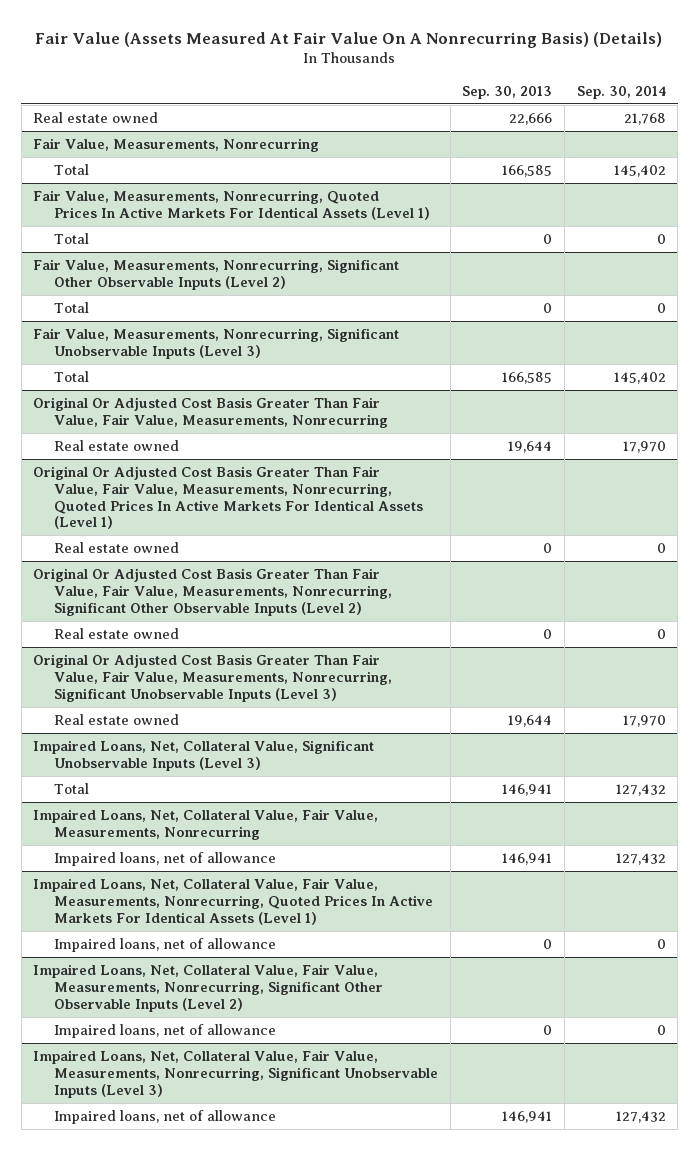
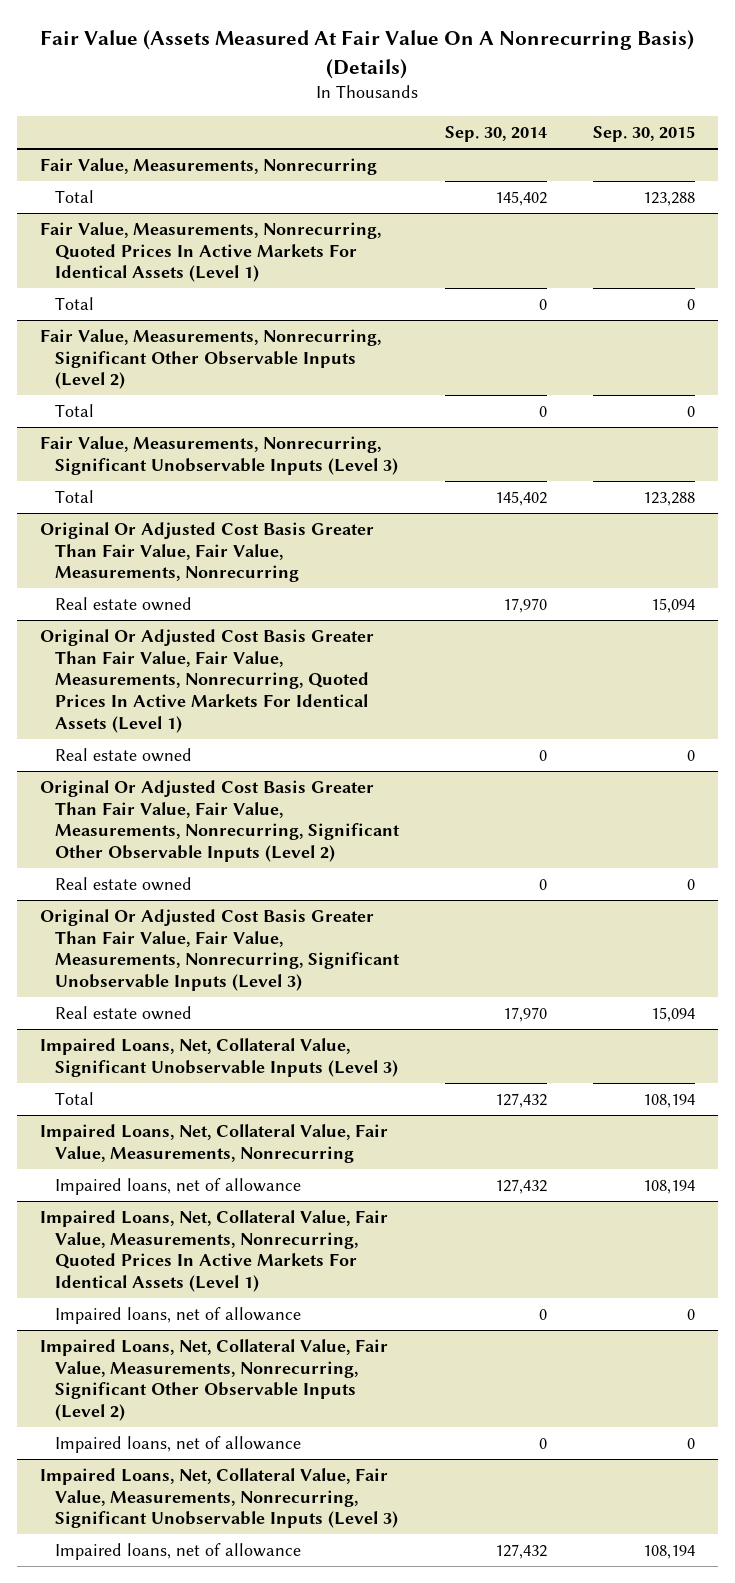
[462,85,553,99] Sep. 30, 2013 -> none
none -> [592,126,695,143] Sep. 30, 2015
[33,111,159,123] Real estate owned -> none

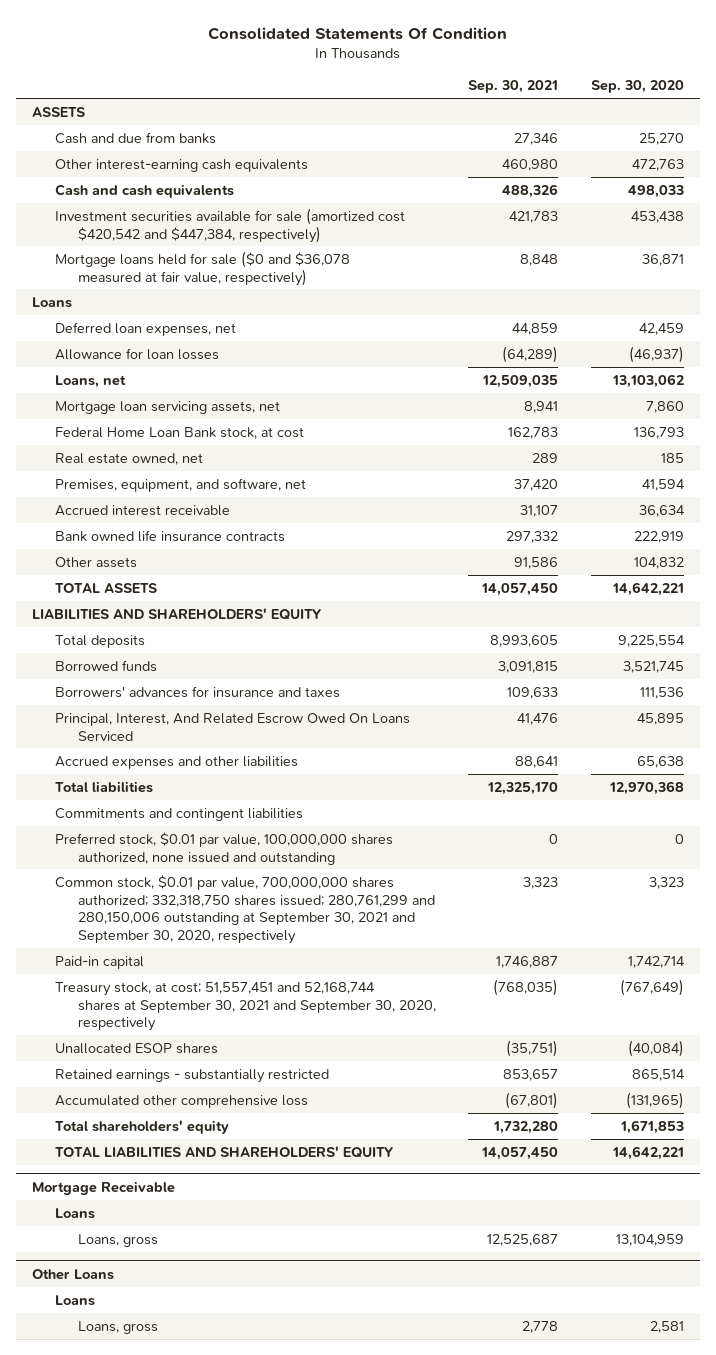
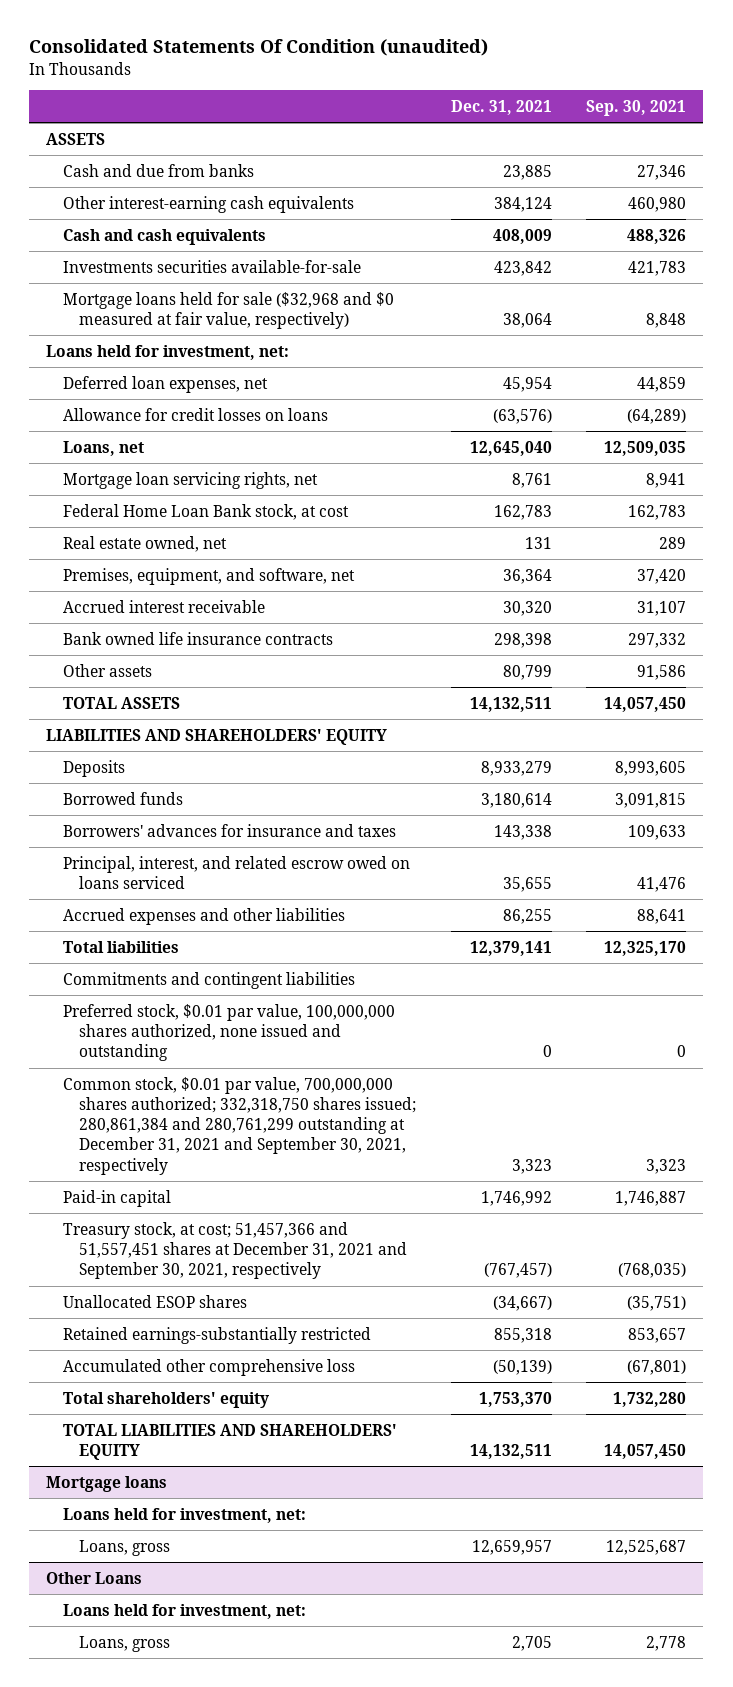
[208,26,508,40] Consolidated Statements Of Condition -> [29,39,489,57] Consolidated Statements Of Condition (unaudited)
[590,80,684,94] Sep. 30, 2020 -> none
none -> [450,100,552,116] Dec. 31, 2021
[55,207,406,243] Investment securities available for sale (amortized cost $420,542 and $447,384, respectively) -> [62,259,361,273] Investments securities available-for-sale
[55,250,351,286] Mortgage loans held for sale ($0 and $36,078 measured at fair value, respectively) -> [62,291,394,329] Mortgage loans held for sale ($32,968 and $0 measured at fair value, respectively)
[32,296,73,308] Loans -> [46,344,290,360] Loans held for investment, net:
[55,347,220,360] Allowance for loan losses -> [62,407,328,421] Allowance for credit losses on loans
[55,400,281,414] Mortgage loan servicing assets, net -> [62,471,318,489] Mortgage loan servicing rights, net
[55,634,146,648] Total deposits -> [62,759,125,777] Deposits
[55,712,411,741] Principal, Interest, And Related Escrow Owed On Loans Serviced -> [62,855,410,889] Principal, interest, and related escrow owed on loans serviced
[55,874,435,945] Common stock, $0.01 par value, 700,000,000 shares authorized; 332,318,750 shares issued; 280,761,299 and 280,150,006 outstanding at September 30, 2021 and September 30, 2020, respectively -> [62,1076,417,1175] Common stock, $0.01 par value, 700,000,000 shares authorized; 332,318,750 shares issued; 280,861,384 and 280,761,299 outstanding at December 31, 2021 and September 30, 2021, respectively
[55,981,436,1032] Treasury stock, at cost; 51,557,451 and 52,168,744 shares at September 30, 2021 and September 30, 2020, respectively -> [62,1221,408,1280] Treasury stock, at cost; 51,457,366 and 51,557,451 shares at December 31, 2021 and September 30, 2021, respectively
[55,1068,330,1083] Retained earnings - substantially restricted -> [62,1326,371,1344] Retained earnings-substantially restricted
[32,1180,176,1195] Mortgage Receivable -> [46,1475,168,1492] Mortgage loans
[55,1207,96,1219] Loans -> [62,1507,306,1523] Loans held for investment, net:
[55,1294,96,1306] Loans -> [62,1603,306,1619] Loans held for investment, net:

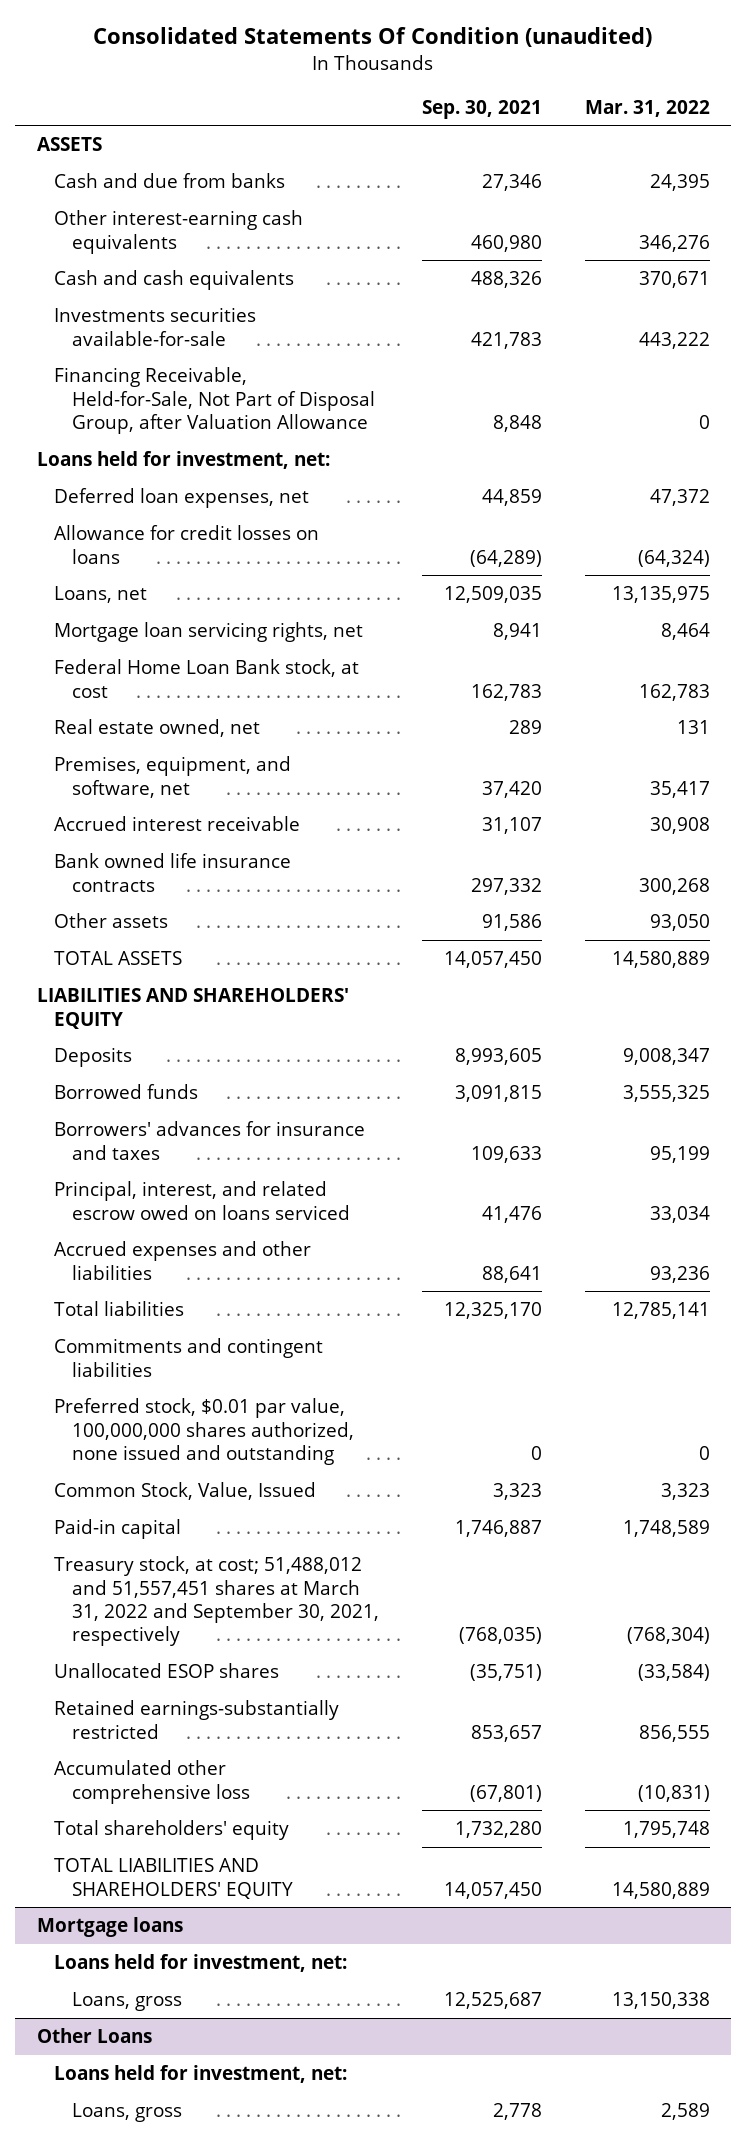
[450,100,552,116] Dec. 31, 2021 -> none
none -> [584,99,710,117] Mar. 31, 2022
[62,291,394,329] Mortgage loans held for sale ($32,968 and $0 measured at fair value, respectively) -> [54,367,376,434] Financing Receivable, Held-for-Sale, Not Part of Disposal Group, after Valuation Allowance
[62,1076,417,1175] Common stock, $0.01 par value, 700,000,000 shares authorized; 332,318,750 shares issued; 280,861,384 and 280,761,299 outstanding at December 31, 2021 and September 30, 2021, respectively -> [54,1482,317,1501] Common Stock, Value, Issued
[62,1221,408,1280] Treasury stock, at cost; 51,457,366 and 51,557,451 shares at December 31, 2021 and September 30, 2021, respectively -> [54,1556,380,1647] Treasury stock, at cost; 51,488,012 and 51,557,451 shares at March 31, 2022 and September 30, 2021, respectively

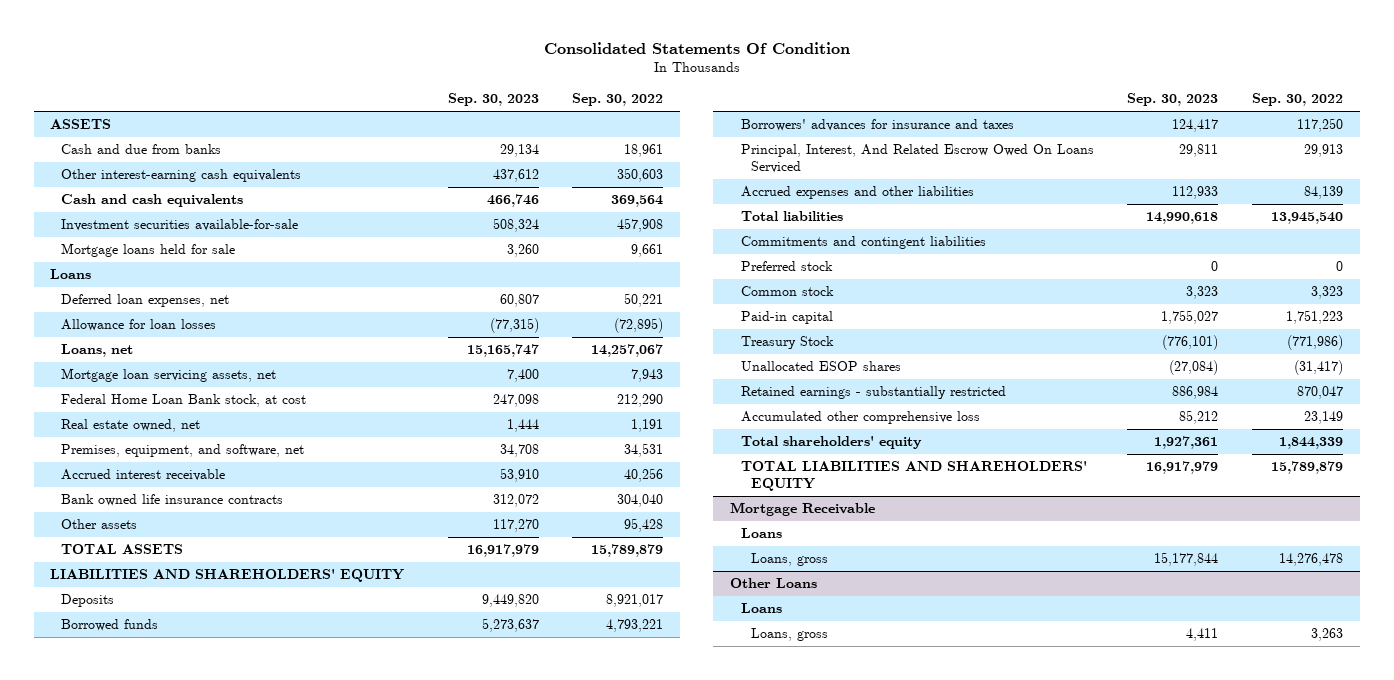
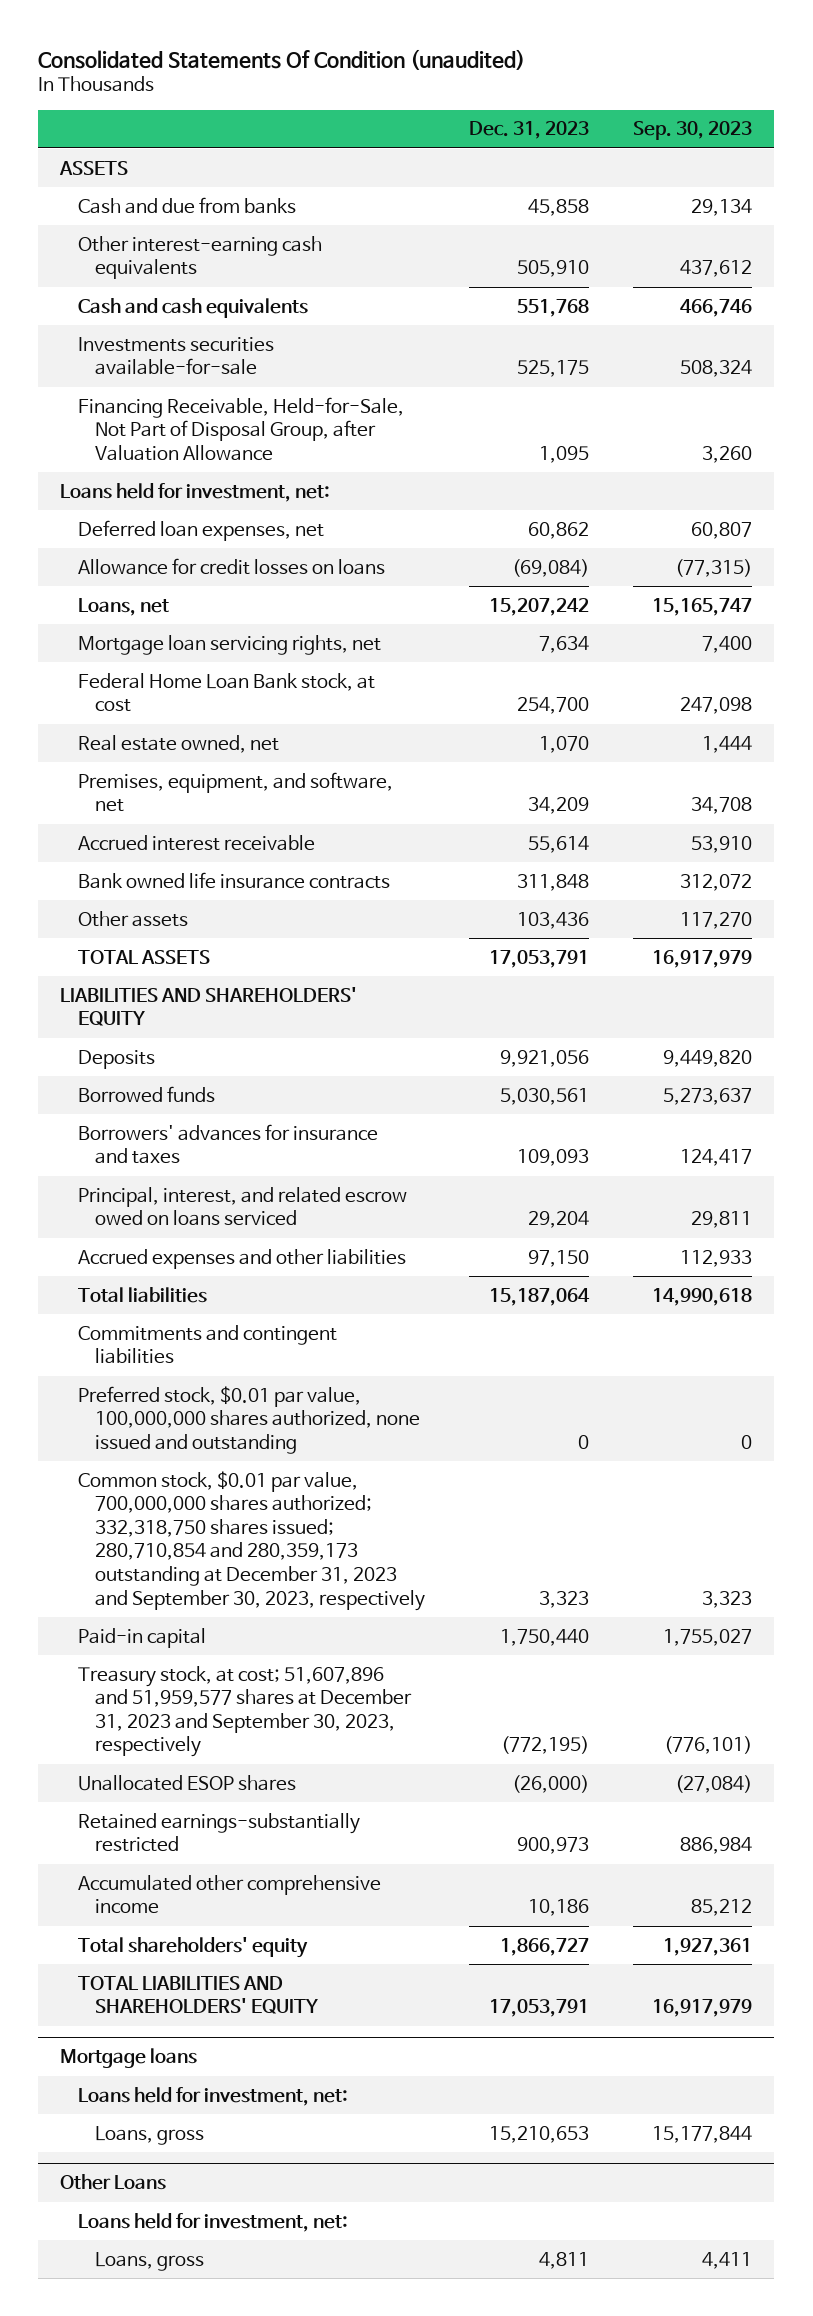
[543,42,850,55] Consolidated Statements Of Condition -> [38,48,526,70] Consolidated Statements Of Condition (unaudited)
[572,93,664,107] Sep. 30, 2022 -> none
none -> [469,121,590,140] Dec. 31, 2023
[60,219,298,232] Investment securities available-for-sale -> [77,336,274,376] Investments securities available-for-sale
[60,243,235,258] Mortgage loans held for sale -> [77,396,404,461] Financing Receivable, Held-for-Sale, Not Part of Disposal Group, after Valuation Allowance
[50,269,92,280] Loans -> [60,482,331,502] Loans held for investment, net:
[60,319,216,332] Allowance for loan losses -> [77,557,385,575] Allowance for credit losses on loans
[60,368,276,383] Mortgage loan servicing assets, net -> [77,634,381,655] Mortgage loan servicing rights, net
[740,144,1094,173] Principal, Interest, And Related Escrow Owed On Loans Serviced -> [77,1186,407,1227] Principal, interest, and related escrow owed on loans serviced
[740,261,833,272] Preferred stock -> [77,1385,421,1454] Preferred stock, $0.01 par value, 100,000,000 shares authorized, none issued and outstanding
[740,286,834,297] Common stock -> [77,1470,426,1611] Common stock, $0.01 par value, 700,000,000 shares authorized; 332,318,750 shares issued; 280,710,854 and 280,359,173 outstanding at December 31, 2023 and September 30, 2023, respectively
[740,336,834,350] Treasury Stock -> [77,1665,413,1758] Treasury stock, at cost; 51,607,896 and 51,959,577 shares at December 31, 2023 and September 30, 2023, respectively
[740,386,1006,400] Retained earnings - substantially restricted -> [77,1812,360,1853] Retained earnings-substantially restricted
[740,411,980,425] Accumulated other comprehensive loss -> [77,1874,381,1915] Accumulated other comprehensive income
[730,502,876,517] Mortgage Receivable -> [60,2048,198,2069] Mortgage loans
[740,528,782,539] Loans -> [77,2086,348,2106] Loans held for investment, net:
[740,603,782,614] Loans -> [77,2212,348,2232] Loans held for investment, net:

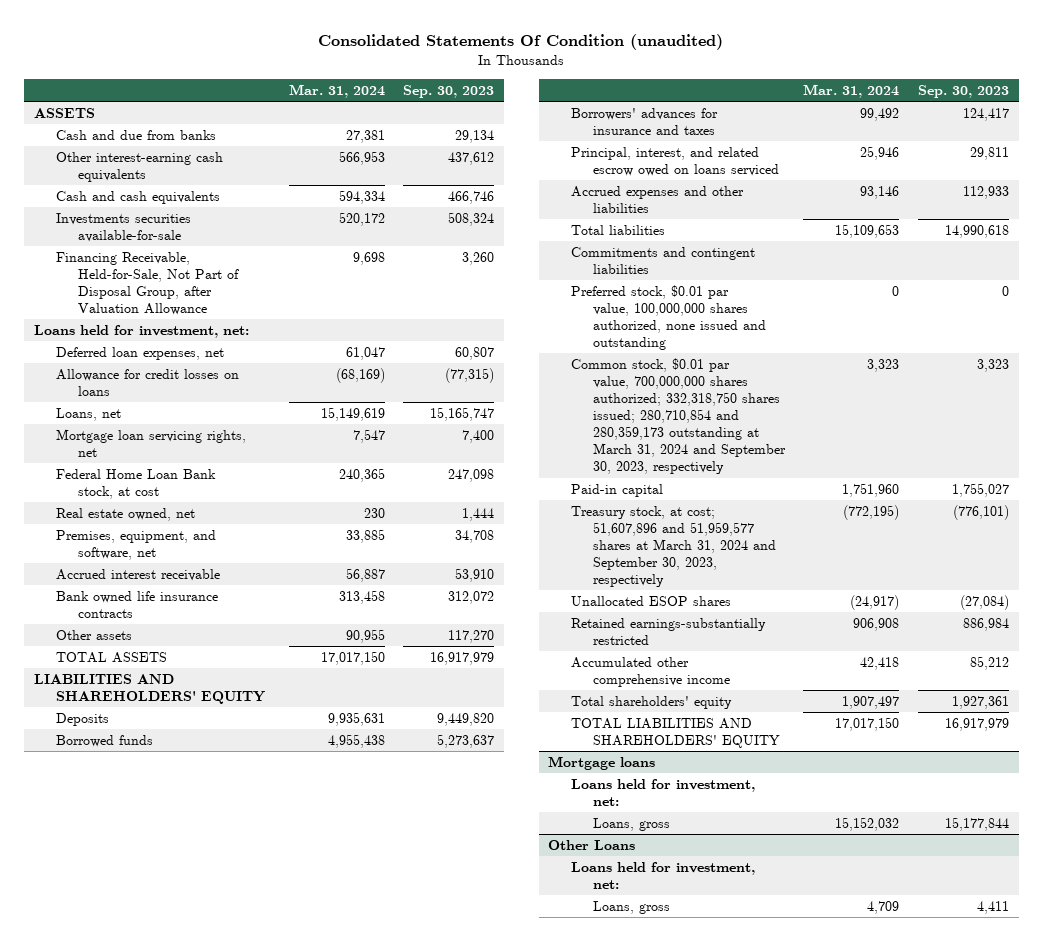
[469,121,590,140] Dec. 31, 2023 -> none
none -> [288,84,385,99] Mar. 31, 2024
[77,1470,426,1611] Common stock, $0.01 par value, 700,000,000 shares authorized; 332,318,750 shares issued; 280,710,854 and 280,359,173 outstanding at December 31, 2023 and September 30, 2023, respectively -> [570,357,786,475] Common stock, $0.01 par value, 700,000,000 shares authorized; 332,318,750 shares issued; 280,710,854 and 280,359,173 outstanding at March 31, 2024 and September 30, 2023, respectively
[77,1665,413,1758] Treasury stock, at cost; 51,607,896 and 51,959,577 shares at December 31, 2023 and September 30, 2023, respectively -> [570,505,776,588] Treasury stock, at cost; 51,607,896 and 51,959,577 shares at March 31, 2024 and September 30, 2023, respectively

